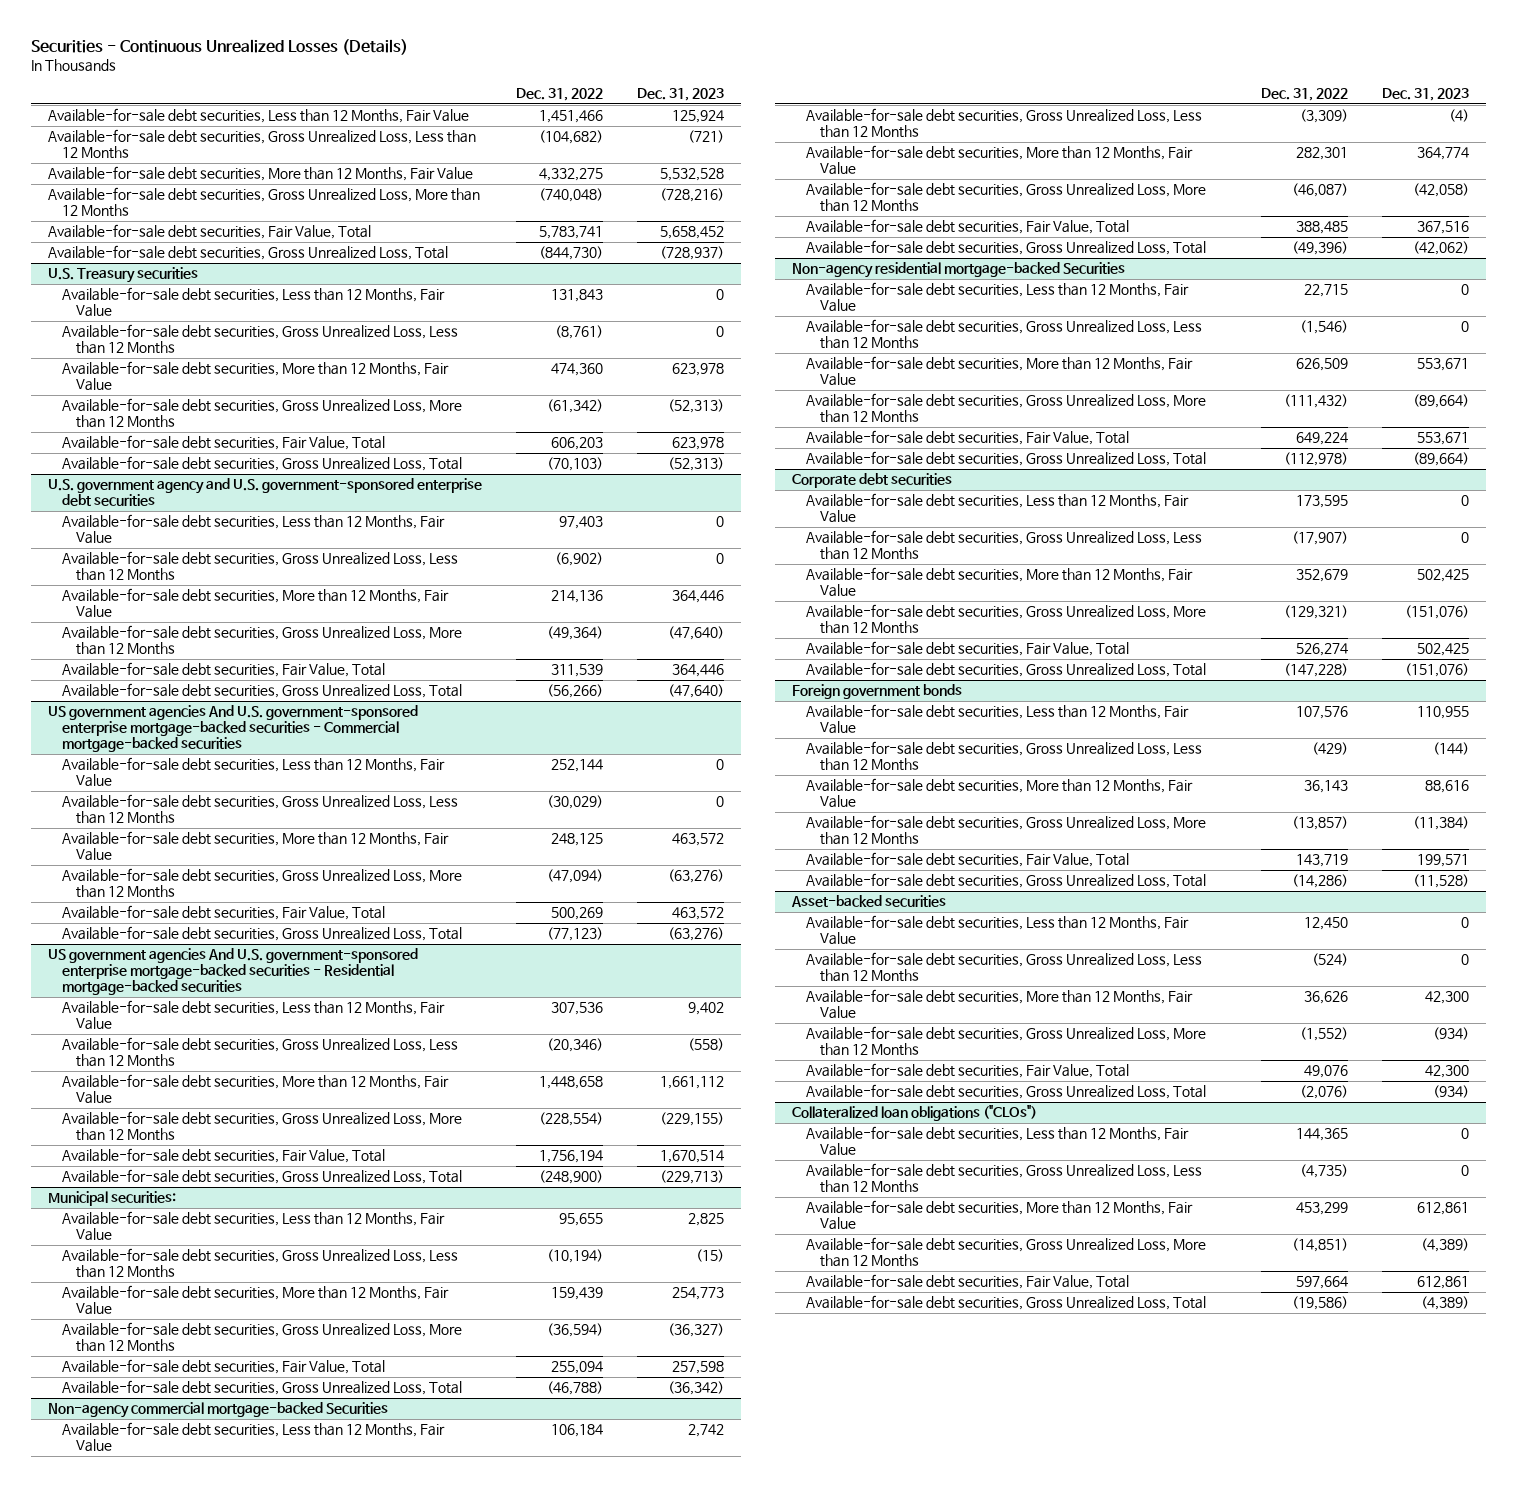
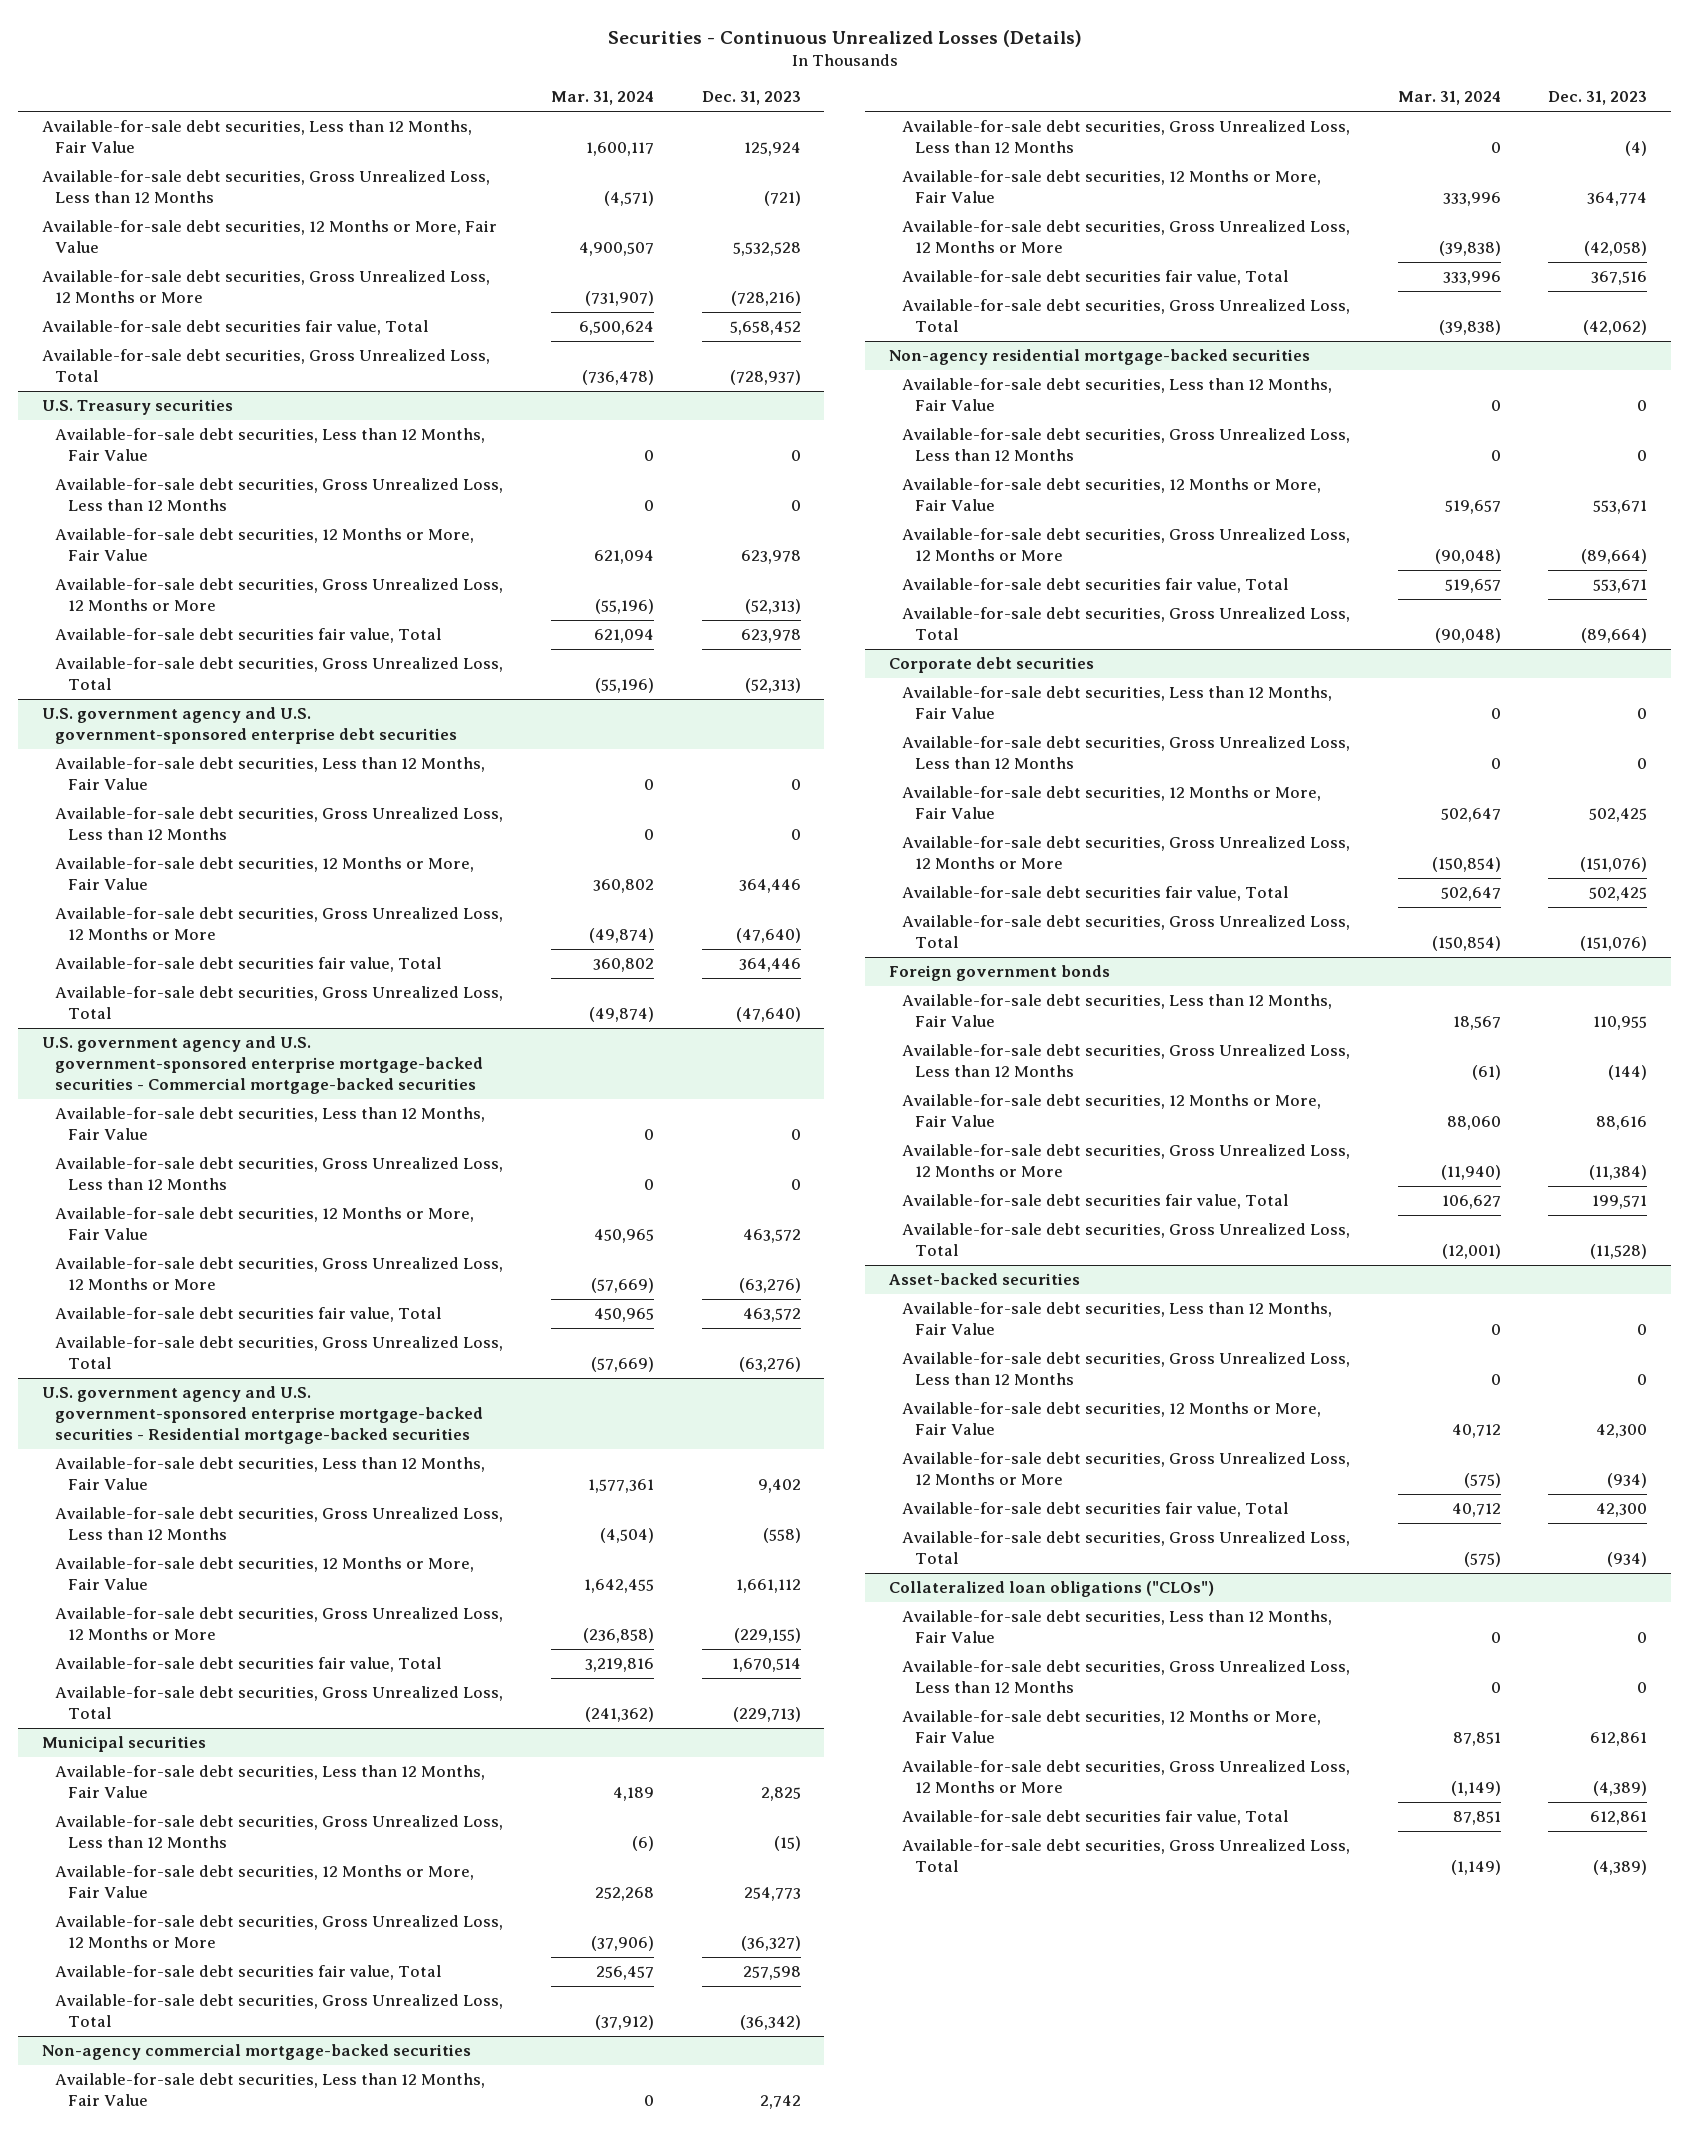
[516,88,604,102] Dec. 31, 2022 -> none
none -> [550,91,654,106] Mar. 31, 2024
[47,166,473,182] Available-for-sale debt securities, More than 12 Months, Fair Value -> [42,220,498,253] Available-for-sale debt securities, 12 Months or More, Fair Value
[47,187,480,218] Available-for-sale debt securities, Gross Unrealized Loss, More than 12 Months -> [42,270,491,303] Available-for-sale debt securities, Gross Unrealized Loss, 12 Months or More
[47,224,371,240] Available-for-sale debt securities, Fair Value, Total -> [42,320,429,336] Available-for-sale debt securities fair value, Total
[61,361,449,392] Available-for-sale debt securities, More than 12 Months, Fair Value -> [55,528,475,561] Available-for-sale debt securities, 12 Months or More, Fair Value
[61,398,462,429] Available-for-sale debt securities, Gross Unrealized Loss, More than 12 Months -> [55,578,504,611] Available-for-sale debt securities, Gross Unrealized Loss, 12 Months or More
[61,435,385,451] Available-for-sale debt securities, Fair Value, Total -> [55,628,442,644] Available-for-sale debt securities fair value, Total
[61,588,449,619] Available-for-sale debt securities, More than 12 Months, Fair Value -> [55,857,475,890] Available-for-sale debt securities, 12 Months or More, Fair Value
[61,625,462,656] Available-for-sale debt securities, Gross Unrealized Loss, More than 12 Months -> [55,907,504,940] Available-for-sale debt securities, Gross Unrealized Loss, 12 Months or More
[61,662,385,678] Available-for-sale debt securities, Fair Value, Total -> [55,957,442,973] Available-for-sale debt securities fair value, Total
[47,705,418,753] US government agencies And U.S. government-sponsored enterprise mortgage-backed securities - Commercial mortgage-backed securities -> [42,1036,484,1094] U.S. government agency and U.S. government-sponsored enterprise mortgage-backed securities - Commercial mortgage-backed securities
[61,831,449,862] Available-for-sale debt securities, More than 12 Months, Fair Value -> [55,1207,475,1240] Available-for-sale debt securities, 12 Months or More, Fair Value
[61,868,462,899] Available-for-sale debt securities, Gross Unrealized Loss, More than 12 Months -> [55,1257,504,1290] Available-for-sale debt securities, Gross Unrealized Loss, 12 Months or More
[61,905,385,921] Available-for-sale debt securities, Fair Value, Total -> [55,1307,442,1323] Available-for-sale debt securities fair value, Total
[47,948,418,996] US government agencies And U.S. government-sponsored enterprise mortgage-backed securities - Residential mortgage-backed securities -> [42,1386,484,1444] U.S. government agency and U.S. government-sponsored enterprise mortgage-backed securities - Residential mortgage-backed securities
[61,1074,449,1105] Available-for-sale debt securities, More than 12 Months, Fair Value -> [55,1557,475,1590] Available-for-sale debt securities, 12 Months or More, Fair Value
[61,1111,462,1142] Available-for-sale debt securities, Gross Unrealized Loss, More than 12 Months -> [55,1607,504,1640] Available-for-sale debt securities, Gross Unrealized Loss, 12 Months or More
[61,1148,385,1164] Available-for-sale debt securities, Fair Value, Total -> [55,1657,442,1673] Available-for-sale debt securities fair value, Total
[47,1191,176,1207] Municipal securities: -> [42,1736,207,1753] Municipal securities
[61,1285,449,1316] Available-for-sale debt securities, More than 12 Months, Fair Value -> [55,1865,475,1898] Available-for-sale debt securities, 12 Months or More, Fair Value
[61,1322,462,1353] Available-for-sale debt securities, Gross Unrealized Loss, More than 12 Months -> [55,1915,504,1948] Available-for-sale debt securities, Gross Unrealized Loss, 12 Months or More
[61,1359,385,1375] Available-for-sale debt securities, Fair Value, Total -> [55,1965,442,1981] Available-for-sale debt securities fair value, Total
[47,1402,388,1419] Non-agency commercial mortgage-backed Securities -> [42,2044,472,2061] Non-agency commercial mortgage-backed securities
[806,145,1194,176] Available-for-sale debt securities, More than 12 Months, Fair Value -> [901,170,1321,203] Available-for-sale debt securities, 12 Months or More, Fair Value
[806,182,1207,213] Available-for-sale debt securities, Gross Unrealized Loss, More than 12 Months -> [901,220,1350,253] Available-for-sale debt securities, Gross Unrealized Loss, 12 Months or More
[806,219,1130,235] Available-for-sale debt securities, Fair Value, Total -> [901,270,1288,286] Available-for-sale debt securities fair value, Total
[792,262,1126,279] Non-agency residential mortgage-backed Securities -> [889,349,1311,366] Non-agency residential mortgage-backed securities
[806,356,1194,387] Available-for-sale debt securities, More than 12 Months, Fair Value -> [901,478,1321,511] Available-for-sale debt securities, 12 Months or More, Fair Value
[806,393,1207,424] Available-for-sale debt securities, Gross Unrealized Loss, More than 12 Months -> [901,528,1350,561] Available-for-sale debt securities, Gross Unrealized Loss, 12 Months or More
[806,430,1130,446] Available-for-sale debt securities, Fair Value, Total -> [901,578,1288,594] Available-for-sale debt securities fair value, Total
[806,567,1194,598] Available-for-sale debt securities, More than 12 Months, Fair Value -> [901,786,1321,819] Available-for-sale debt securities, 12 Months or More, Fair Value
[806,604,1207,635] Available-for-sale debt securities, Gross Unrealized Loss, More than 12 Months -> [901,836,1350,869] Available-for-sale debt securities, Gross Unrealized Loss, 12 Months or More
[806,641,1130,657] Available-for-sale debt securities, Fair Value, Total -> [901,886,1288,902] Available-for-sale debt securities fair value, Total
[806,778,1194,809] Available-for-sale debt securities, More than 12 Months, Fair Value -> [901,1094,1321,1127] Available-for-sale debt securities, 12 Months or More, Fair Value
[806,815,1207,846] Available-for-sale debt securities, Gross Unrealized Loss, More than 12 Months -> [901,1144,1350,1177] Available-for-sale debt securities, Gross Unrealized Loss, 12 Months or More
[806,852,1130,868] Available-for-sale debt securities, Fair Value, Total -> [901,1194,1288,1210] Available-for-sale debt securities fair value, Total
[806,989,1194,1020] Available-for-sale debt securities, More than 12 Months, Fair Value -> [901,1402,1321,1435] Available-for-sale debt securities, 12 Months or More, Fair Value
[806,1026,1207,1057] Available-for-sale debt securities, Gross Unrealized Loss, More than 12 Months -> [901,1452,1350,1485] Available-for-sale debt securities, Gross Unrealized Loss, 12 Months or More
[806,1063,1130,1079] Available-for-sale debt securities, Fair Value, Total -> [901,1502,1288,1518] Available-for-sale debt securities fair value, Total
[806,1200,1194,1231] Available-for-sale debt securities, More than 12 Months, Fair Value -> [901,1710,1321,1743] Available-for-sale debt securities, 12 Months or More, Fair Value
[806,1237,1207,1268] Available-for-sale debt securities, Gross Unrealized Loss, More than 12 Months -> [901,1760,1350,1793] Available-for-sale debt securities, Gross Unrealized Loss, 12 Months or More
[806,1274,1130,1290] Available-for-sale debt securities, Fair Value, Total -> [901,1810,1288,1826] Available-for-sale debt securities fair value, Total

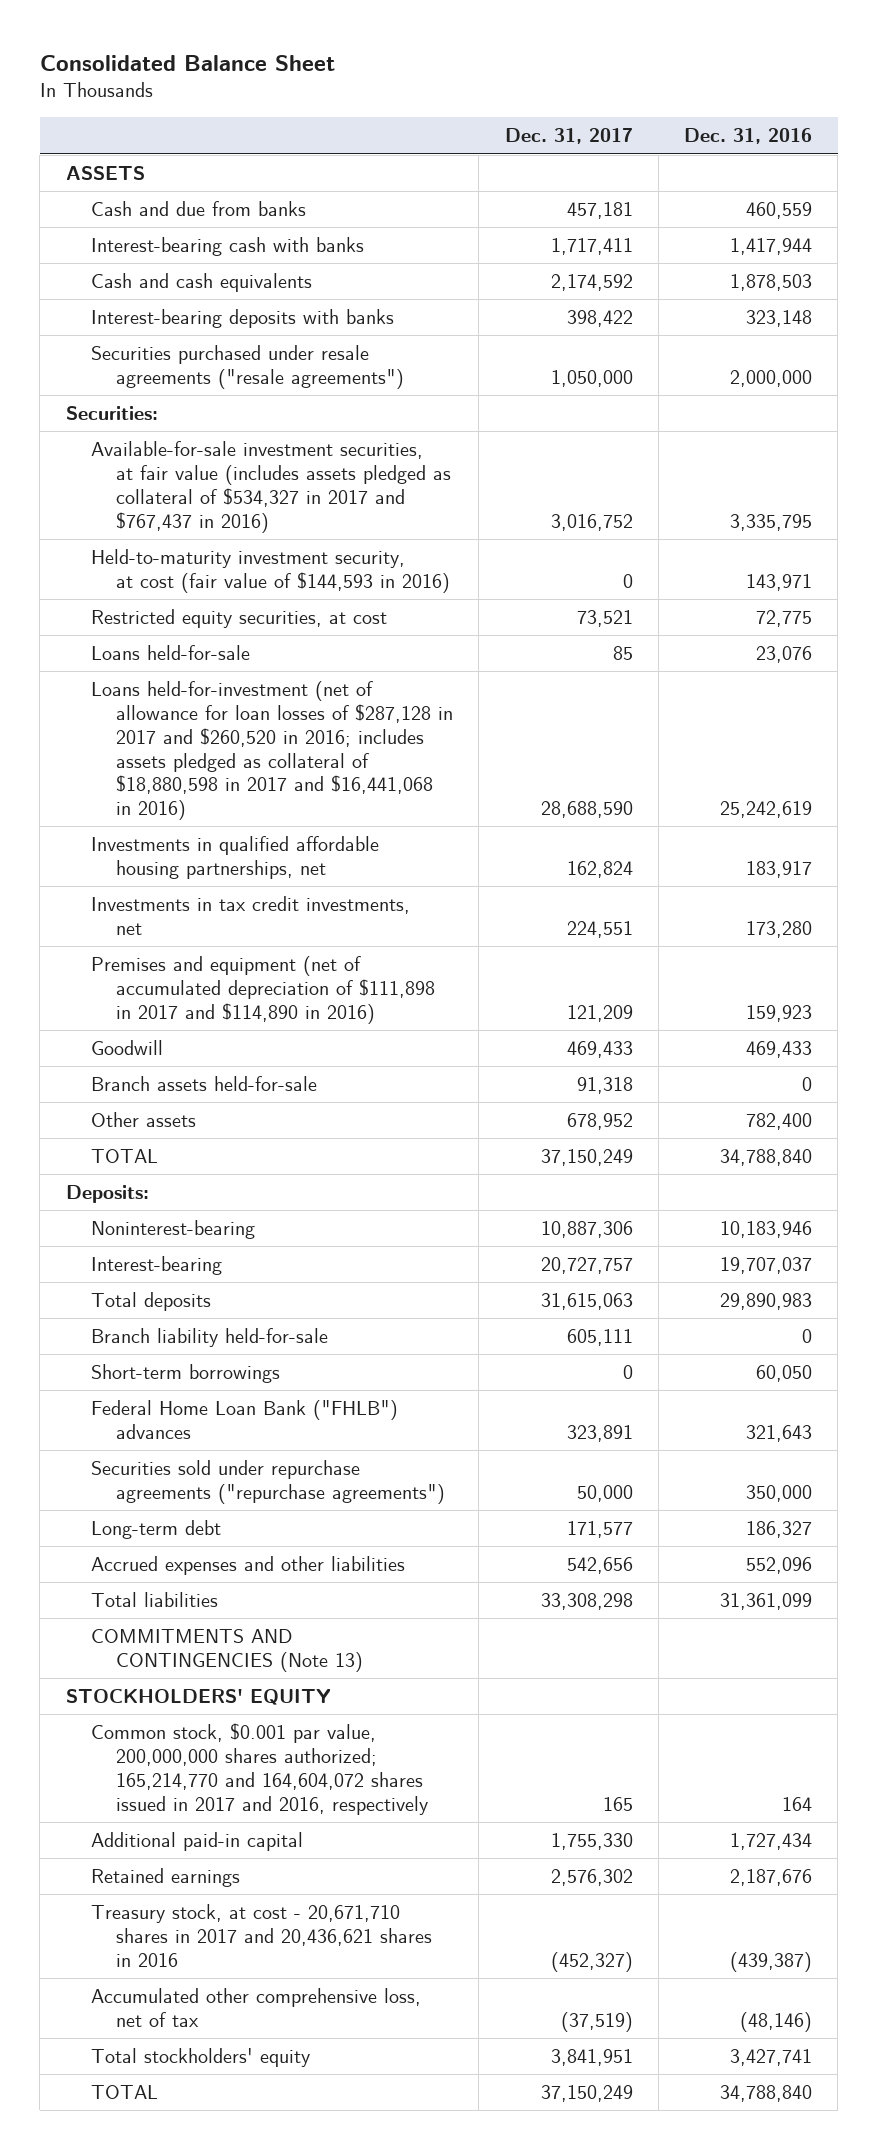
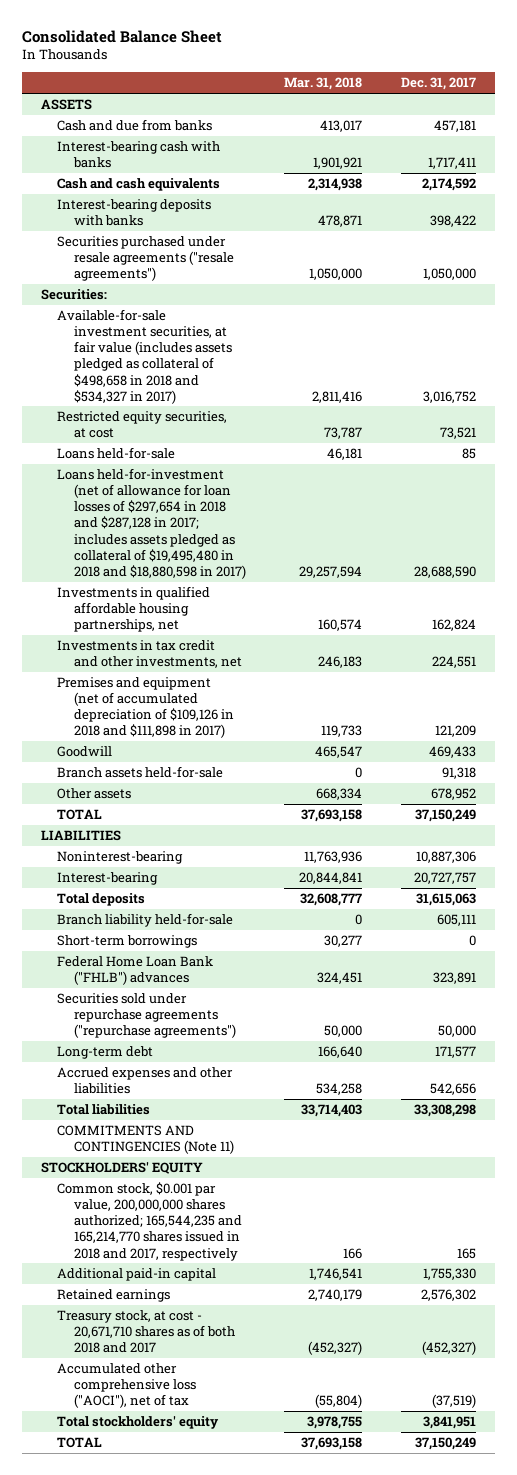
[684,128,813,145] Dec. 31, 2016 -> none
none -> [284,77,363,91] Mar. 31, 2018
[90,549,451,593] Held-to-maturity investment security, at cost (fair value of $144,593 in 2016) -> none
[90,441,452,533] Available-for-sale investment securities, at fair value (includes assets pledged as collateral of $534,327 in 2017 and $767,437 in 2016) -> [57,309,232,404] Available-for-sale investment securities, at fair value (includes assets pledged as collateral of $498,658 in 2018 and $534,327 in 2017)
[90,681,454,821] Loans held-for-investment (net of allowance for loan losses of $287,128 in 2017 and $260,520 in 2016; includes assets pledged as collateral of $18,880,598 in 2017 and $16,441,068 in 2016) -> [57,468,246,579] Loans held-for-investment (net of allowance for loan losses of $297,654 in 2018 and $287,128 in 2017; includes assets pledged as collateral of $19,495,480 in 2018 and $18,880,598 in 2017)
[90,896,410,935] Investments in tax credit investments, net -> [57,640,242,669] Investments in tax credit and other investments, net
[90,956,436,1024] Premises and equipment (net of accumulated depreciation of $111,898 in 2017 and $114,890 in 2016) -> [57,677,234,739] Premises and equipment (net of accumulated depreciation of $109,126 in 2018 and $111,898 in 2017)
[65,1185,149,1204] Deposits: -> none
none -> [40,830,121,842] LIABILITIES
[90,1629,364,1672] COMMITMENTS AND CONTINGENCIES (Note 13) -> [57,1125,234,1155] COMMITMENTS AND CONTINGENCIES (Note 11)
[90,1723,429,1815] Common stock, $0.001 par value, 200,000,000 shares authorized; 165,214,770 and 164,604,072 shares issued in 2017 and 2016, respectively -> [57,1182,242,1261] Common stock, $0.001 par value, 200,000,000 shares authorized; 165,544,235 and 165,214,770 shares issued in 2018 and 2017, respectively
[90,1904,433,1967] Treasury stock, at cost - 20,671,710 shares in 2017 and 20,436,621 shares in 2016 -> [57,1310,235,1354] Treasury stock, at cost - 20,671,710 shares as of both 2018 and 2017
[90,1988,421,2027] Accumulated other comprehensive loss, net of tax -> [57,1363,196,1409] Accumulated other comprehensive loss ("AOCI"), net of tax

